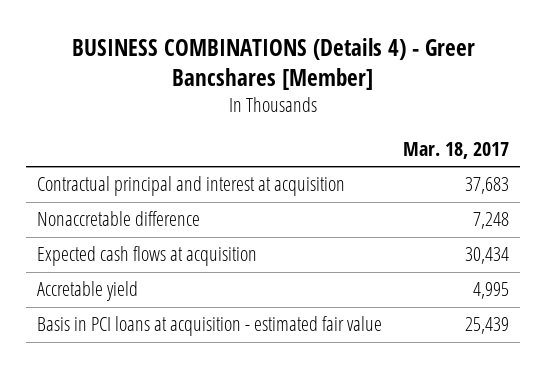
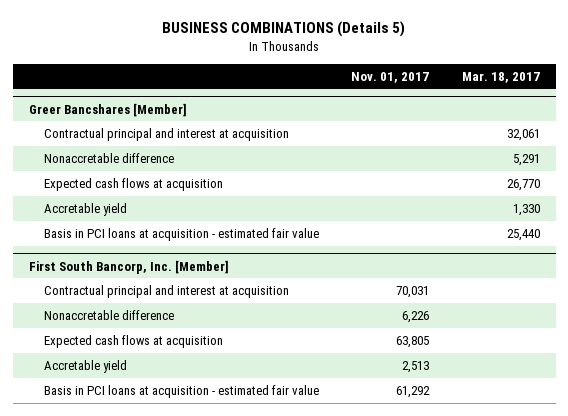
[72,38,476,91] BUSINESS COMBINATIONS (Details 4) - Greer Bancshares [Member] -> [162,21,406,38] BUSINESS COMBINATIONS (Details 5)
none -> [351,71,430,83] Nov. 01, 2017
[36,176,345,197] Contractual principal and interest at acquisition -> none
[36,211,200,227] Nonaccretable difference -> none
[36,246,257,267] Expected cash flows at acquisition -> none
[36,281,138,302] Accretable yield -> none
[36,316,382,337] Basis in PCI loans at acquisition - estimated fair value -> none
none -> [28,102,187,117] Greer Bancshares [Member]
none -> [44,127,290,141] Contractual principal and interest at acquisition
none -> [44,152,175,163] Nonaccretable difference
none -> [44,177,224,191] Expected cash flows at acquisition
none -> [44,202,128,216] Accretable yield
none -> [44,227,320,241] Basis in PCI loans at acquisition - estimated fair value
none -> [28,259,229,274] First South Bancorp, Inc. [Member]
none -> [44,284,290,298] Contractual principal and interest at acquisition
none -> [44,309,175,320] Nonaccretable difference
none -> [44,334,224,348] Expected cash flows at acquisition
none -> [44,359,128,373] Accretable yield
none -> [44,384,320,398] Basis in PCI loans at acquisition - estimated fair value

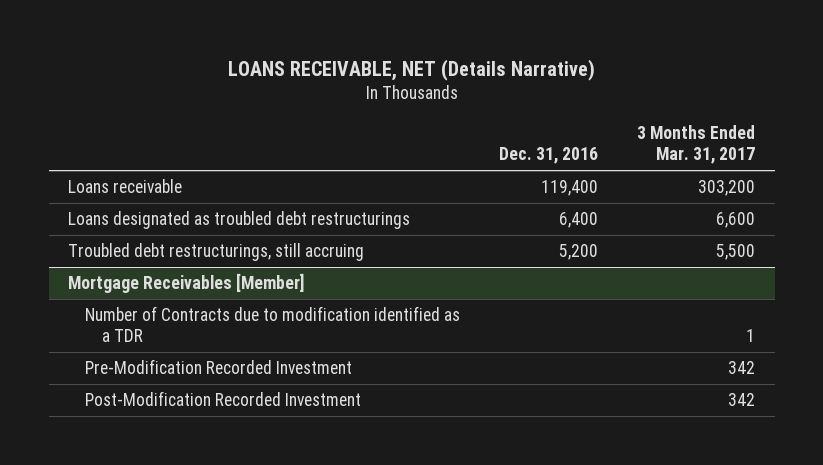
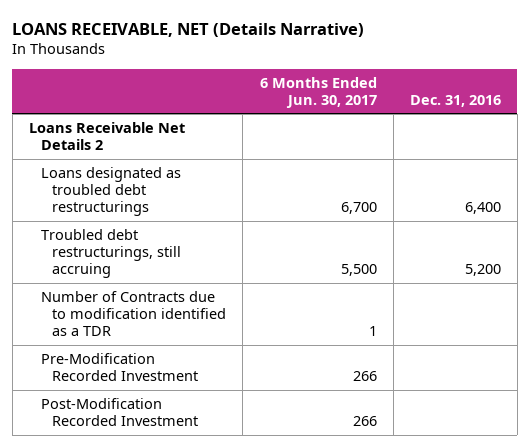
[637,125,756,165] 3 Months Ended Mar. 31, 2017 -> none
none -> [259,76,377,108] 6 Months Ended Jun. 30, 2017
[68,179,183,194] Loans receivable -> none
none -> [28,122,185,151] Loans Receivable Net Details 2
[68,273,305,294] Mortgage Receivables [Member] -> none
[85,306,461,343] Number of Contracts due to modification identified as a TDR -> none
[85,359,353,375] Pre-Modification Recorded Investment -> none
[85,391,362,407] Post-Modification Recorded Investment -> none
none -> [40,291,227,337] Number of Contracts due to modification identified as a TDR
none -> [40,353,199,382] Pre-Modification Recorded Investment
none -> [40,398,199,427] Post-Modification Recorded Investment

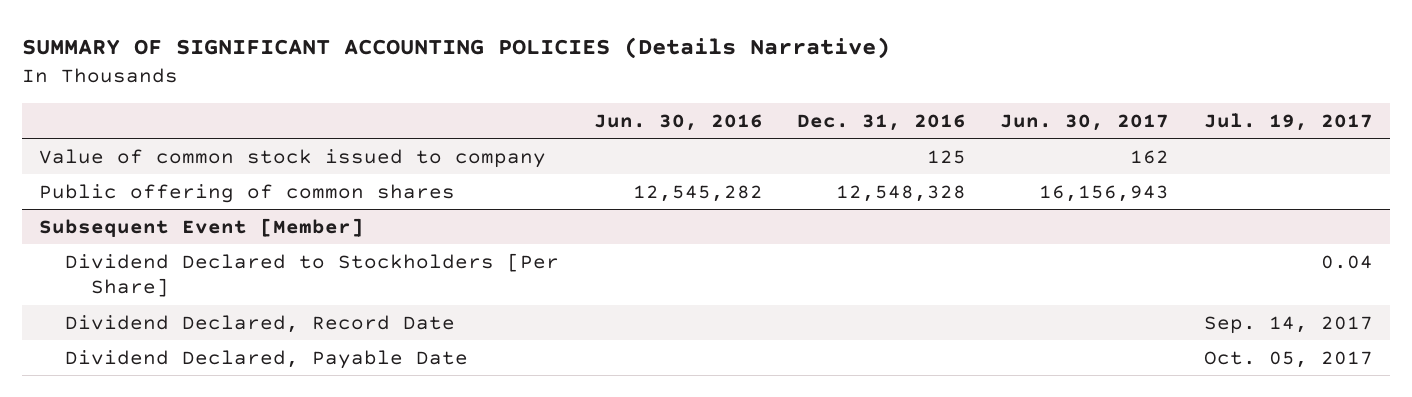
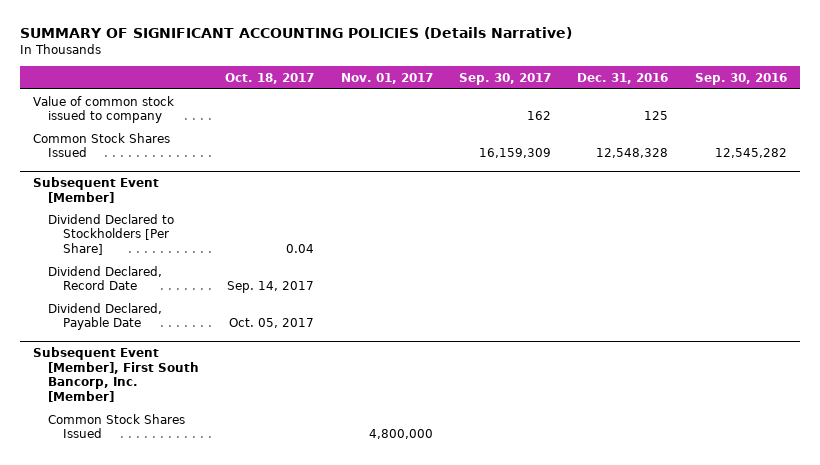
[593,113,763,131] Jun. 30, 2016 -> none
[1000,113,1170,131] Jun. 30, 2017 -> none
[1203,112,1373,131] Jul. 19, 2017 -> none
none -> [225,72,315,84] Oct. 18, 2017
none -> [340,72,433,84] Nov. 01, 2017
none -> [459,72,552,85] Sep. 30, 2017
none -> [694,72,787,85] Sep. 30, 2016
[39,183,456,203] Public offering of common shares -> [32,132,170,158] Common Stock Shares Issued
none -> [32,346,199,402] Subsequent Event [Member], First South Bancorp, Inc. [Member]
none -> [47,413,185,439] Common Stock Shares Issued

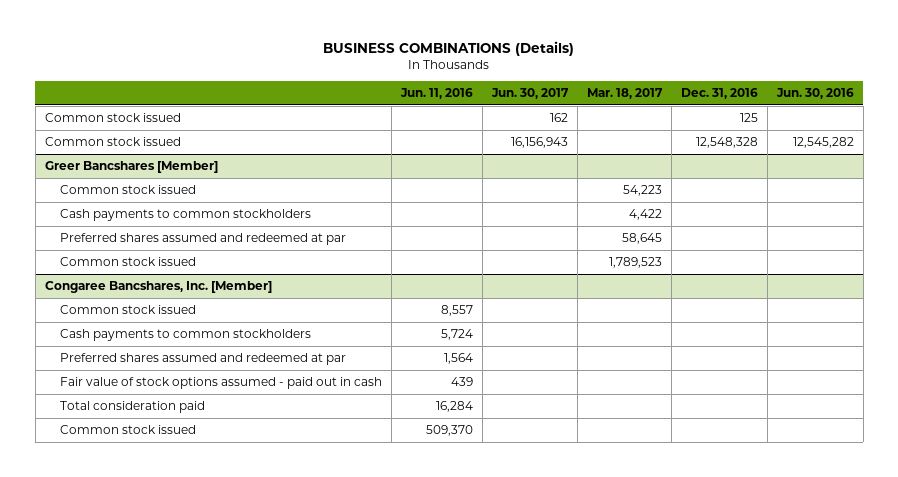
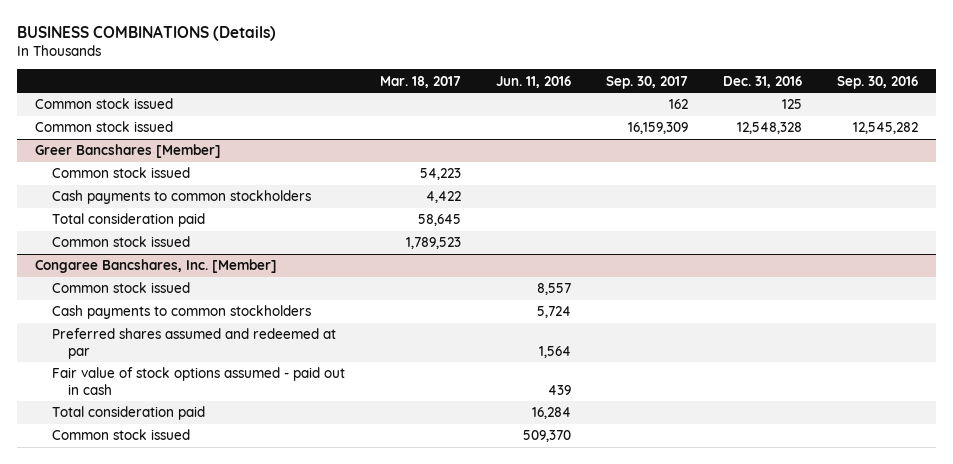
[490,87,569,99] Jun. 30, 2017 -> none
[775,87,854,99] Jun. 30, 2016 -> none
none -> [606,75,689,89] Sep. 30, 2017
none -> [837,75,919,89] Sep. 30, 2016
[59,232,346,245] Preferred shares assumed and redeemed at par -> [51,213,205,228] Total consideration paid

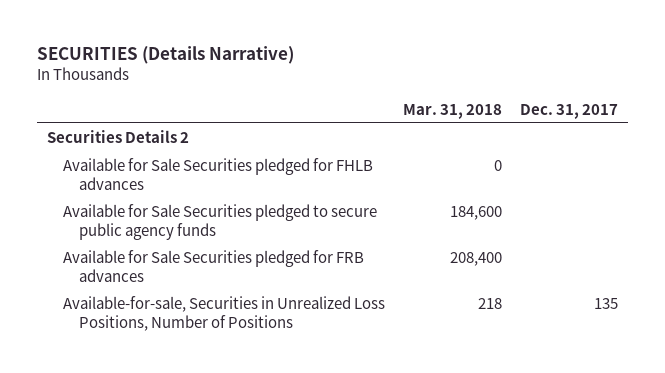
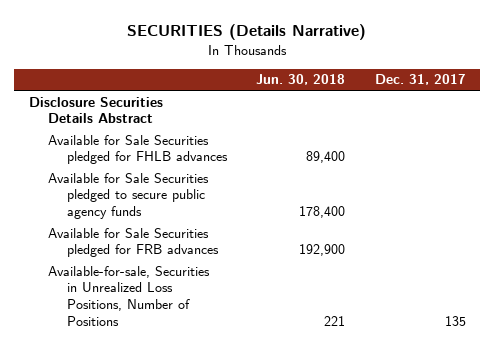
[403,103,503,119] Mar. 31, 2018 -> none
none -> [256,74,346,86] Jun. 30, 2018
[46,130,189,144] Securities Details 2 -> [28,96,163,124] Disclosure Securities Details Abstract

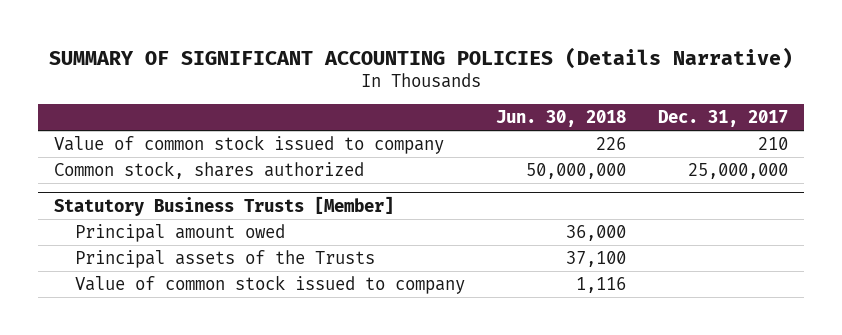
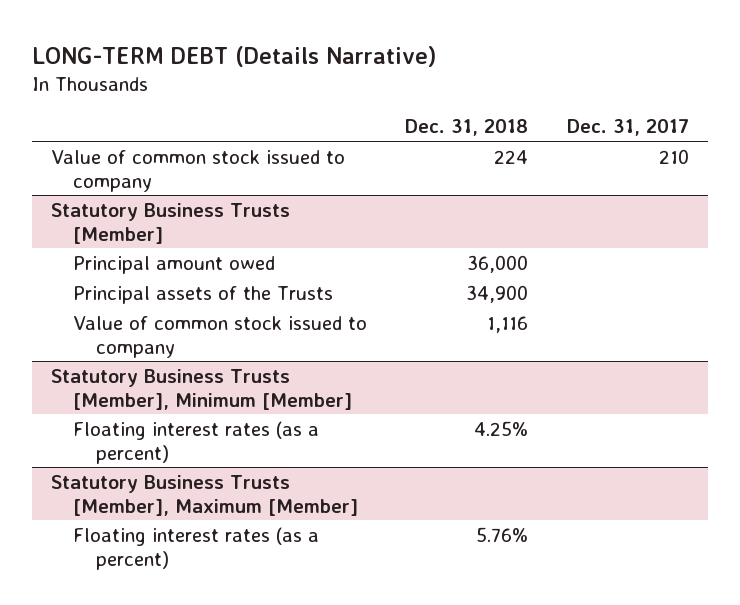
[49,46,794,69] SUMMARY OF SIGNIFICANT ACCOUNTING POLICIES (Details Narrative) -> [32,45,437,67] LONG-TERM DEBT (Details Narrative)
[496,110,627,128] Jun. 30, 2018 -> none
none -> [405,119,529,137] Dec. 31, 2018
[54,160,365,179] Common stock, shares authorized -> none
none -> [51,368,353,410] Statutory Business Trusts [Member], Minimum [Member]
none -> [73,420,320,464] Floating interest rates (as a percent)
none -> [51,474,359,516] Statutory Business Trusts [Member], Maximum [Member]
none -> [73,526,320,570] Floating interest rates (as a percent)

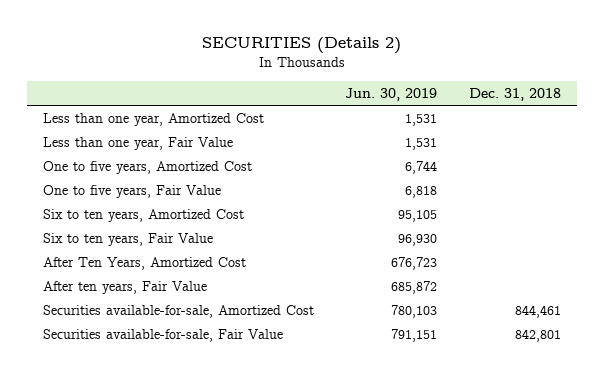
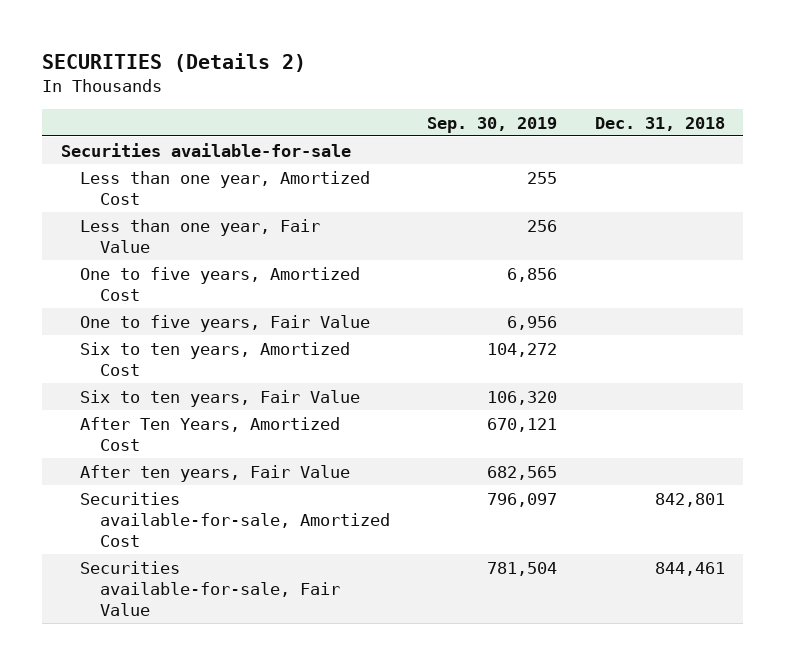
[345,88,438,102] Jun. 30, 2019 -> none
none -> [427,116,558,133] Sep. 30, 2019
none -> [60,142,351,157] Securities available-for-sale
[515,304,562,318] 844,461 -> [654,492,725,507] 842,801
[515,328,562,342] 842,801 -> [654,561,725,576] 844,461

